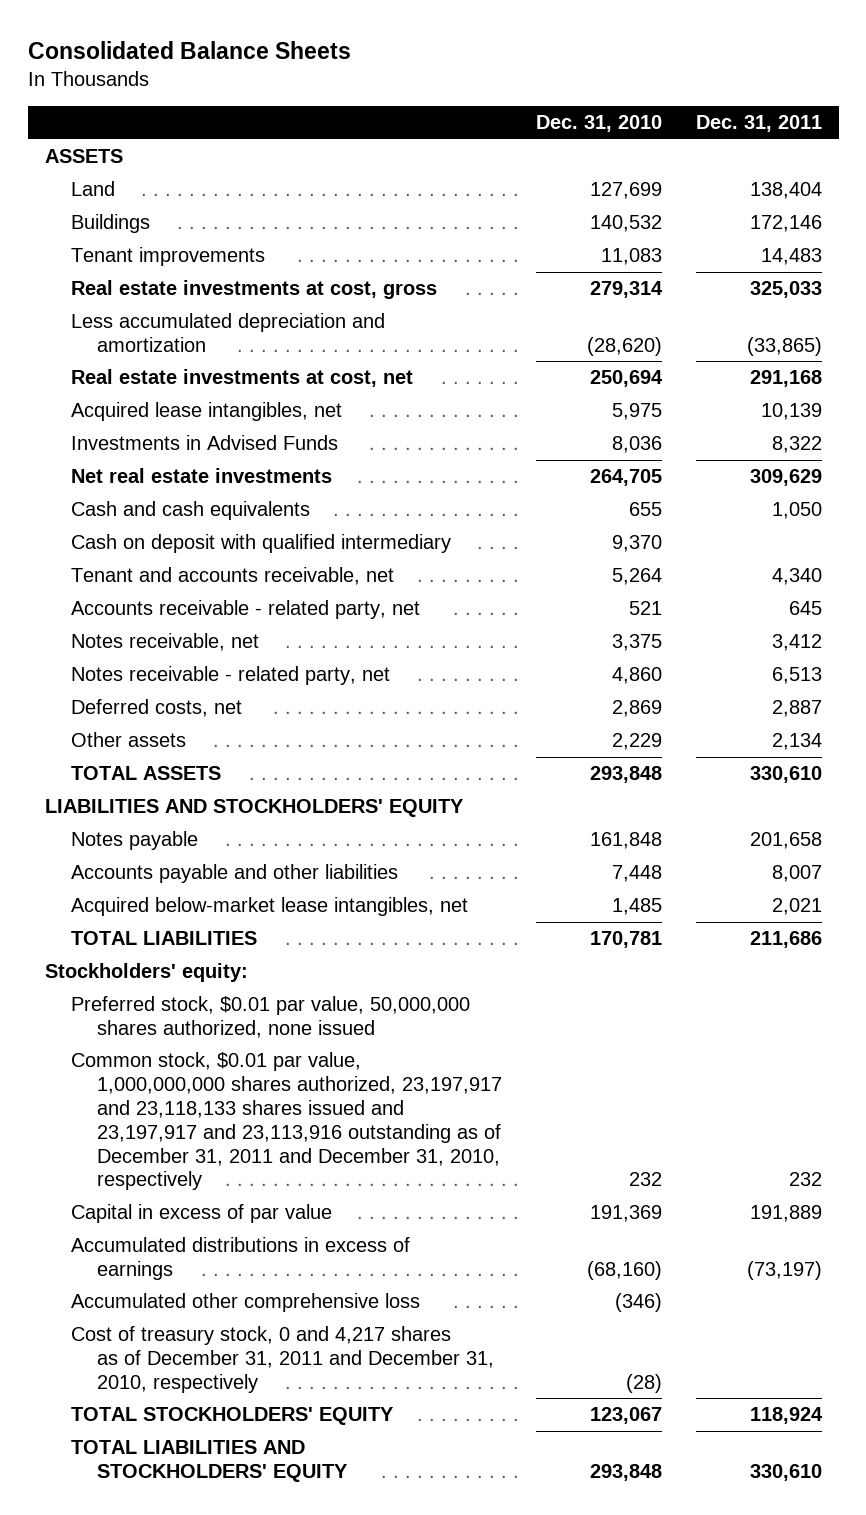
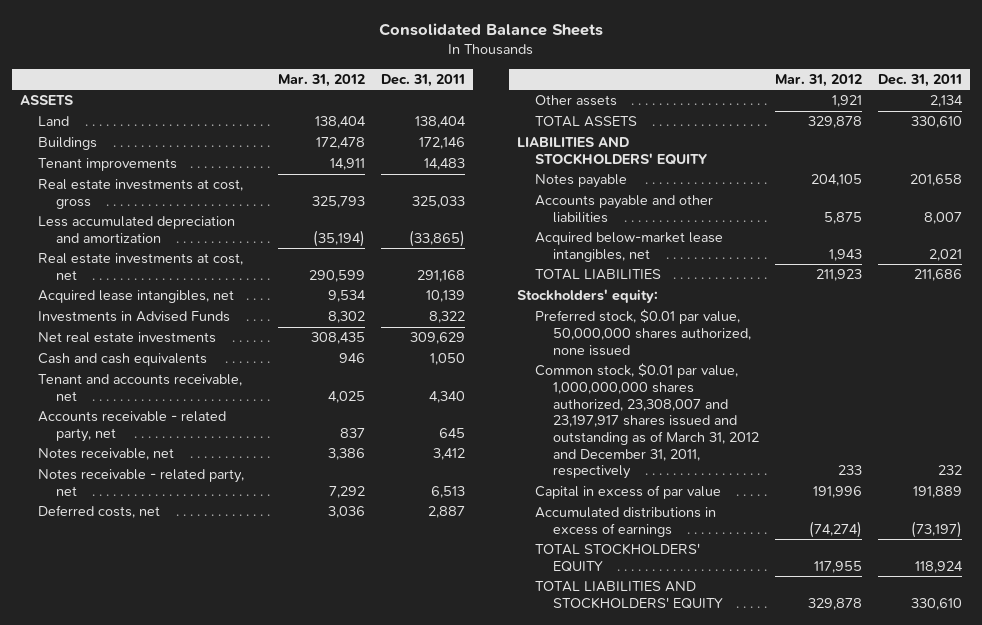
[535,115,662,133] Dec. 31, 2010 -> none
none -> [278,73,366,87] Mar. 31, 2012
[70,534,451,554] Cash on deposit with qualified intermediary -> none
[70,1052,503,1191] Common stock, $0.01 par value, 1,000,000,000 shares authorized, 23,197,917 and 23,118,133 shares issued and 23,197,917 and 23,113,916 outstanding as of December 31, 2011 and December 31, 2010, respectively -> [535,363,760,480] Common stock, $0.01 par value, 1,000,000,000 shares authorized, 23,308,007 and 23,197,917 shares issued and outstanding as of March 31, 2012 and December 31, 2011, respectively
[70,1293,420,1313] Accumulated other comprehensive loss -> none
[70,1326,495,1393] Cost of treasury stock, 0 and 4,217 shares as of December 31, 2011 and December 31, 2010, respectively -> none

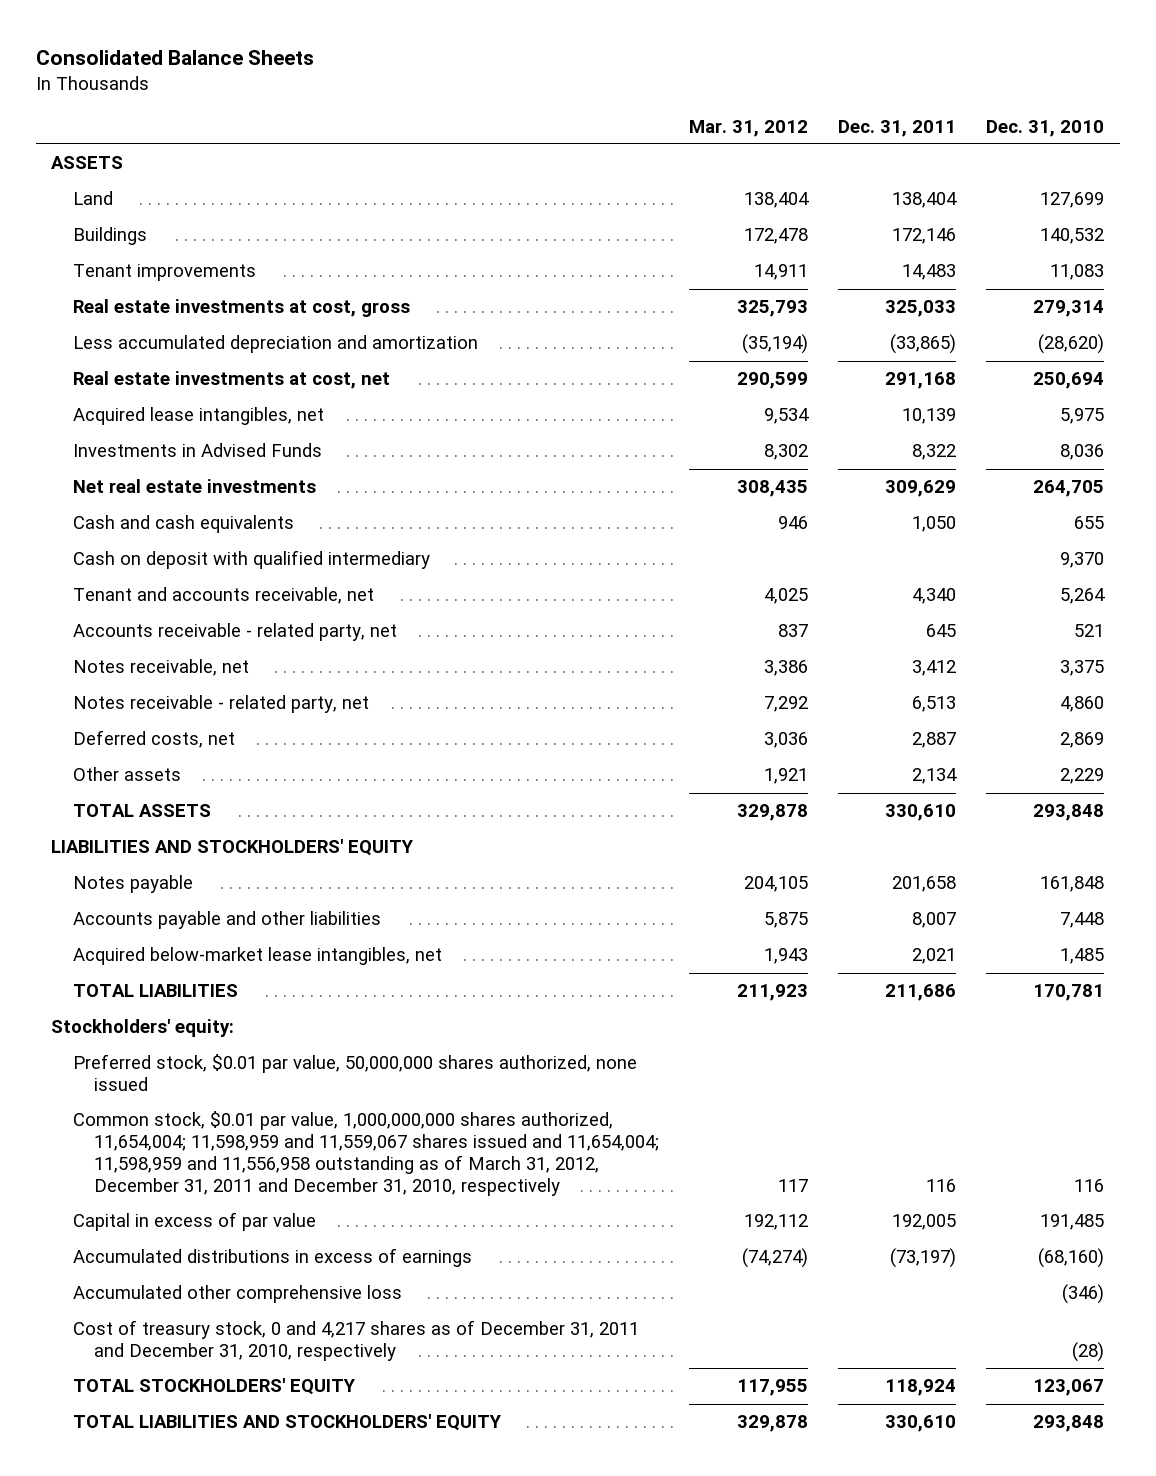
none -> [986,119,1105,137] Dec. 31, 2010
none -> [72,550,430,570] Cash on deposit with qualified intermediary
[535,363,760,480] Common stock, $0.01 par value, 1,000,000,000 shares authorized, 23,308,007 and 23,197,917 shares issued and outstanding as of March 31, 2012 and December 31, 2011, respectively -> [72,1111,660,1196] Common stock, $0.01 par value, 1,000,000,000 shares authorized, 11,654,004; 11,598,959 and 11,559,067 shares issued and 11,654,004; 11,598,959 and 11,556,958 outstanding as of March 31, 2012, December 31, 2011 and December 31, 2010, respectively
[838,465,863,476] 233 -> [778,1178,809,1192] 117
[938,465,963,476] 232 -> [926,1178,957,1192] 116
[813,486,863,499] 191,996 -> [744,1214,809,1231] 192,112
[913,486,963,499] 191,889 -> [892,1214,957,1231] 192,005
none -> [72,1285,402,1304] Accumulated other comprehensive loss
none -> [72,1320,639,1362] Cost of treasury stock, 0 and 4,217 shares as of December 31, 2011 and December 31, 2010, respectively

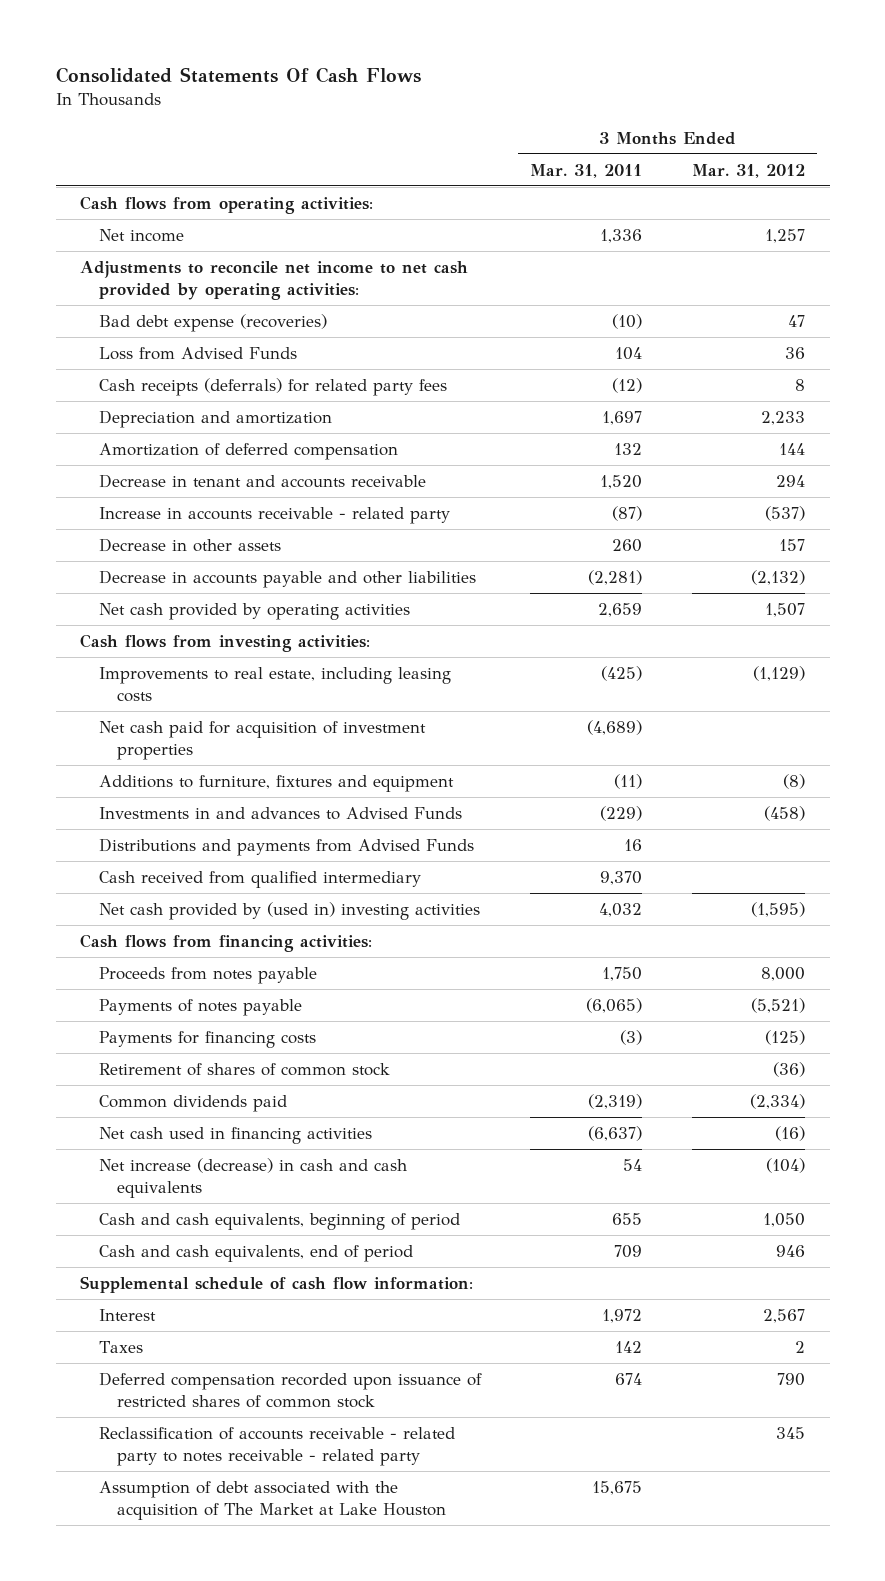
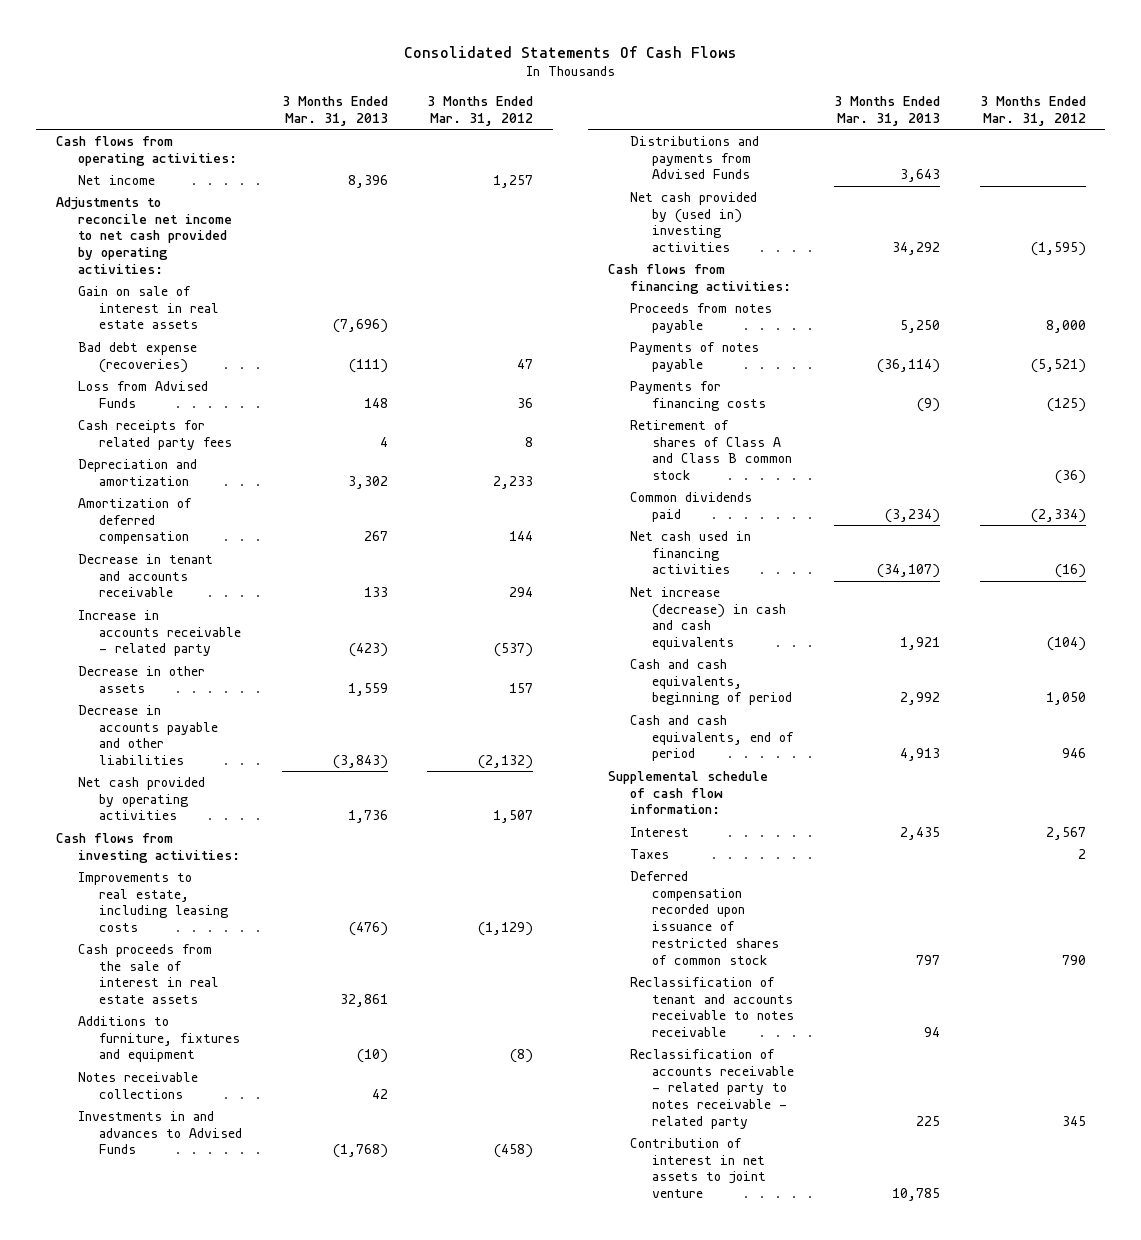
[530,163,643,178] Mar. 31, 2011 -> none
none -> [281,96,388,126] 3 Months Ended Mar. 31, 2013
none -> [77,285,220,330] Gain on sale of interest in real estate assets
[98,377,447,396] Cash receipts (deferrals) for related party fees -> [77,419,233,450] Cash receipts for related party fees
[98,720,426,760] Net cash paid for acquisition of investment properties -> none
none -> [77,943,220,1005] Cash proceeds from the sale of interest in real estate assets
none -> [77,1071,198,1099] Notes receivable collections
[98,870,421,888] Cash received from qualified intermediary -> none
[98,1062,390,1076] Retirement of shares of common stock -> [629,419,792,481] Retirement of shares of Class A and Class B common stock
none -> [629,976,794,1038] Reclassification of tenant and accounts receivable to notes receivable
[98,1480,446,1520] Assumption of debt associated with the acquisition of The Market at Lake Houston -> none
none -> [629,1137,766,1199] Contribution of interest in net assets to joint venture

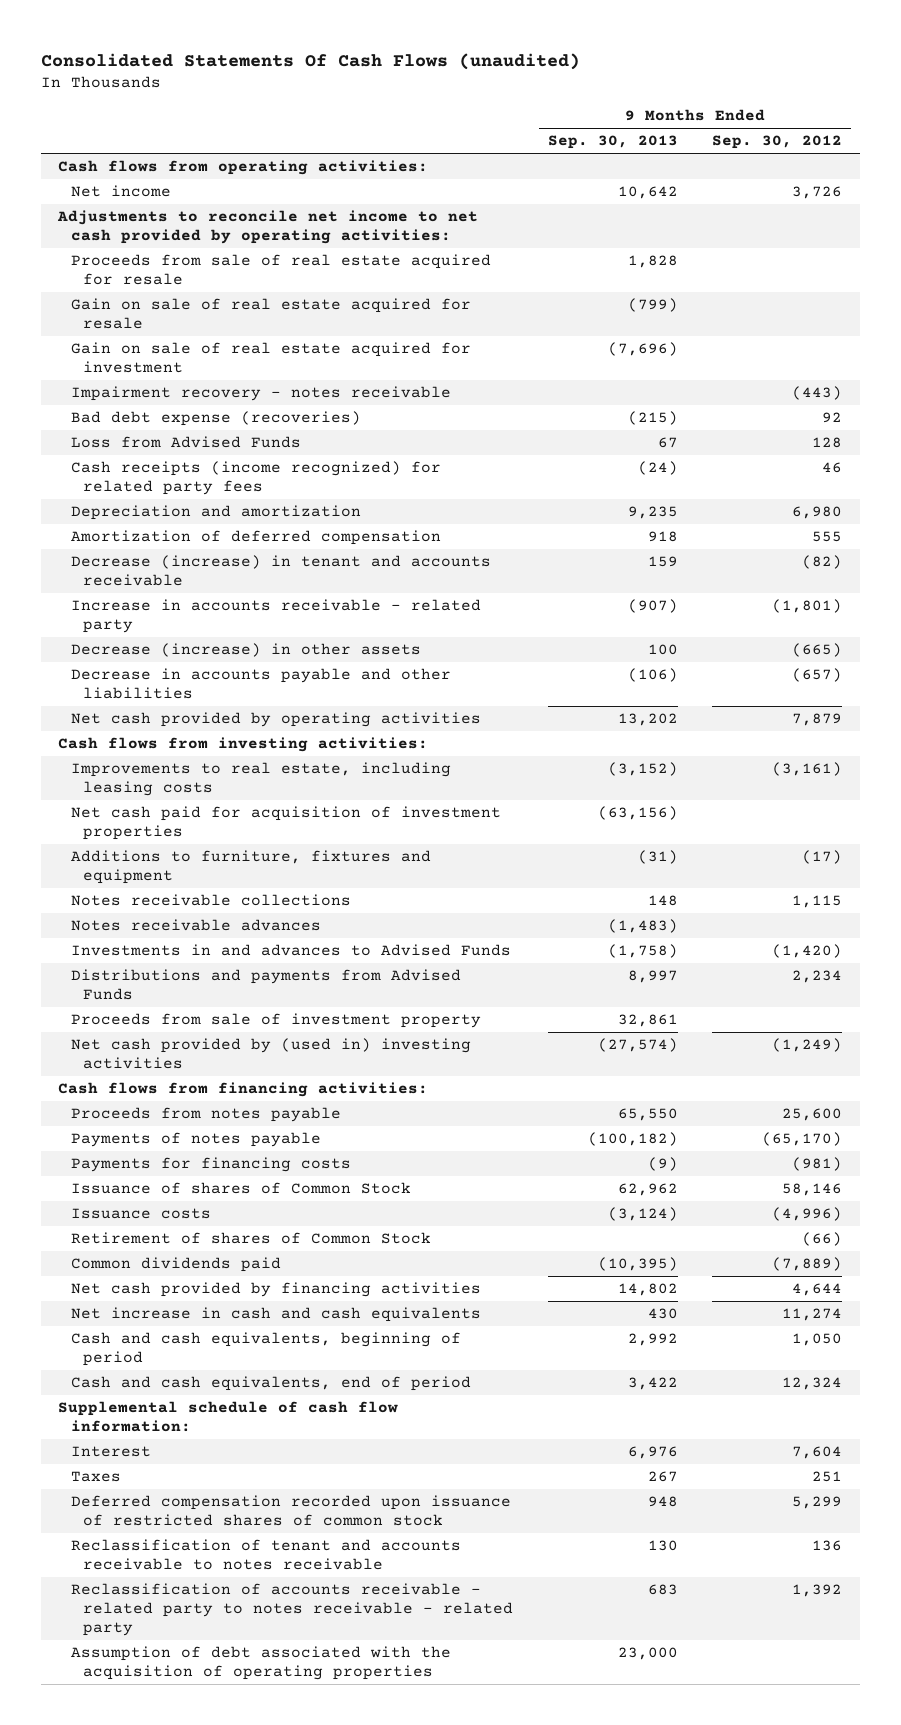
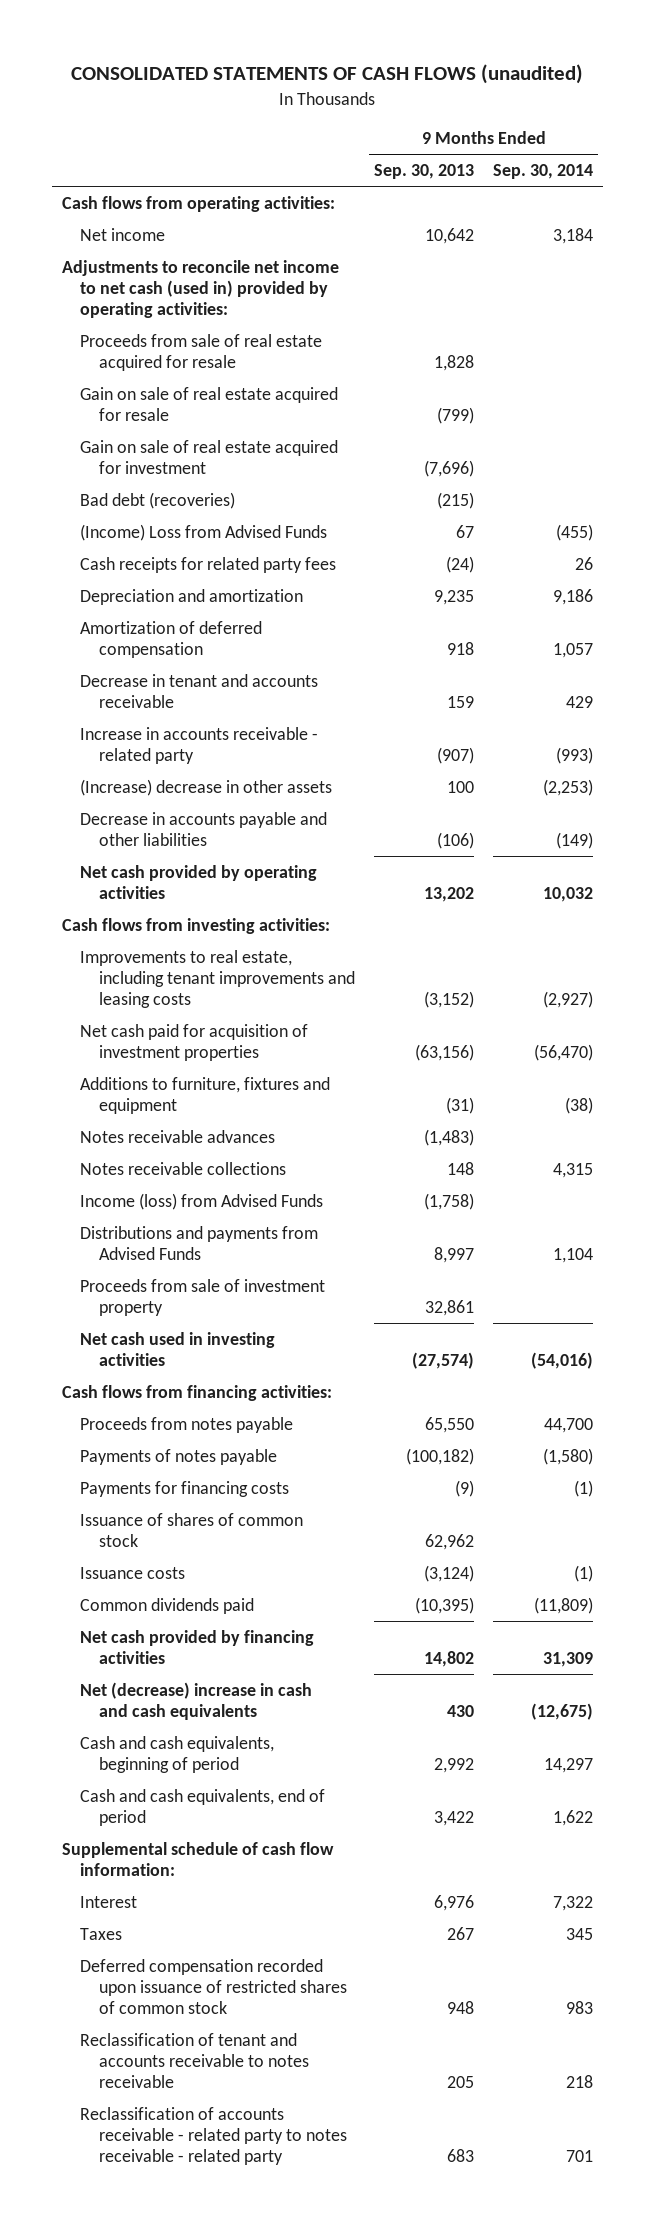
[41,52,581,70] Consolidated Statements Of Cash Flows (unaudited) -> [71,64,584,85] CONSOLIDATED STATEMENTS OF CASH FLOWS (unaudited)
[712,135,843,150] Sep. 30, 2012 -> none
none -> [493,164,594,180] Sep. 30, 2014
[57,210,479,245] Adjustments to reconcile net income to net cash provided by operating activities: -> [61,259,339,319] Adjustments to reconcile net income to net cash (used in) provided by operating activities:
[70,386,451,402] Impairment recovery - notes receivable -> none
[70,411,361,427] Bad debt expense (recoveries) -> [80,491,236,509] Bad debt (recoveries)
[70,436,301,449] Loss from Advised Funds -> [80,523,328,541] (Income) Loss from Advised Funds
[70,461,441,496] Cash receipts (income recognized) for related party fees -> [80,556,337,573] Cash receipts for related party fees
[70,555,491,587] Decrease (increase) in tenant and accounts receivable -> [80,673,319,709] Decrease in tenant and accounts receivable
[70,643,421,658] Decrease (increase) in other assets -> [80,778,333,796] (Increase) decrease in other assets
[70,762,451,797] Improvements to real estate, including leasing costs -> [80,949,356,1009] Improvements to real estate, including tenant improvements and leasing costs
[70,894,351,907] Notes receivable collections -> [80,1161,287,1175] Notes receivable collections
[70,944,511,957] Investments in and advances to Advised Funds -> [80,1192,324,1210] Income (loss) from Advised Funds
[70,1038,471,1070] Net cash provided by (used in) investing activities -> [80,1331,276,1367] Net cash used in investing activities
[70,1182,411,1195] Issuance of shares of Common Stock -> [80,1512,304,1548] Issuance of shares of common stock
[70,1232,431,1245] Retirement of shares of Common Stock -> none
[70,1307,481,1323] Net increase in cash and cash equivalents -> [80,1681,313,1721] Net (decrease) increase in cash and cash equivalents
[647,1540,678,1552] 130 -> [447,2076,475,2089] 205
[70,1646,451,1681] Assumption of debt associated with the acquisition of operating properties -> none

